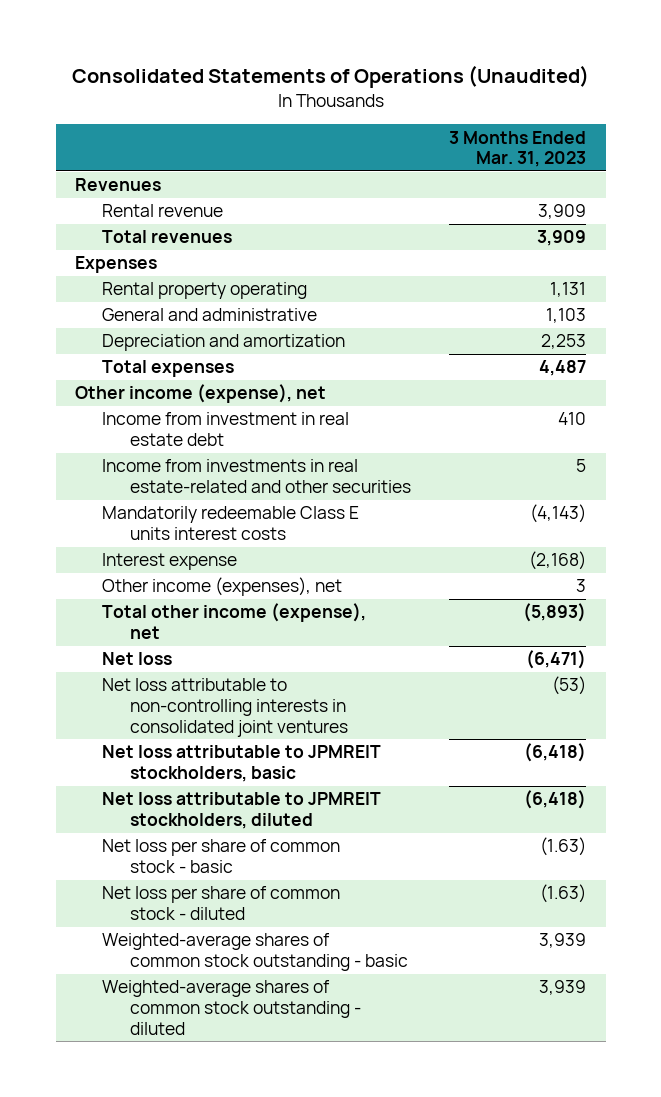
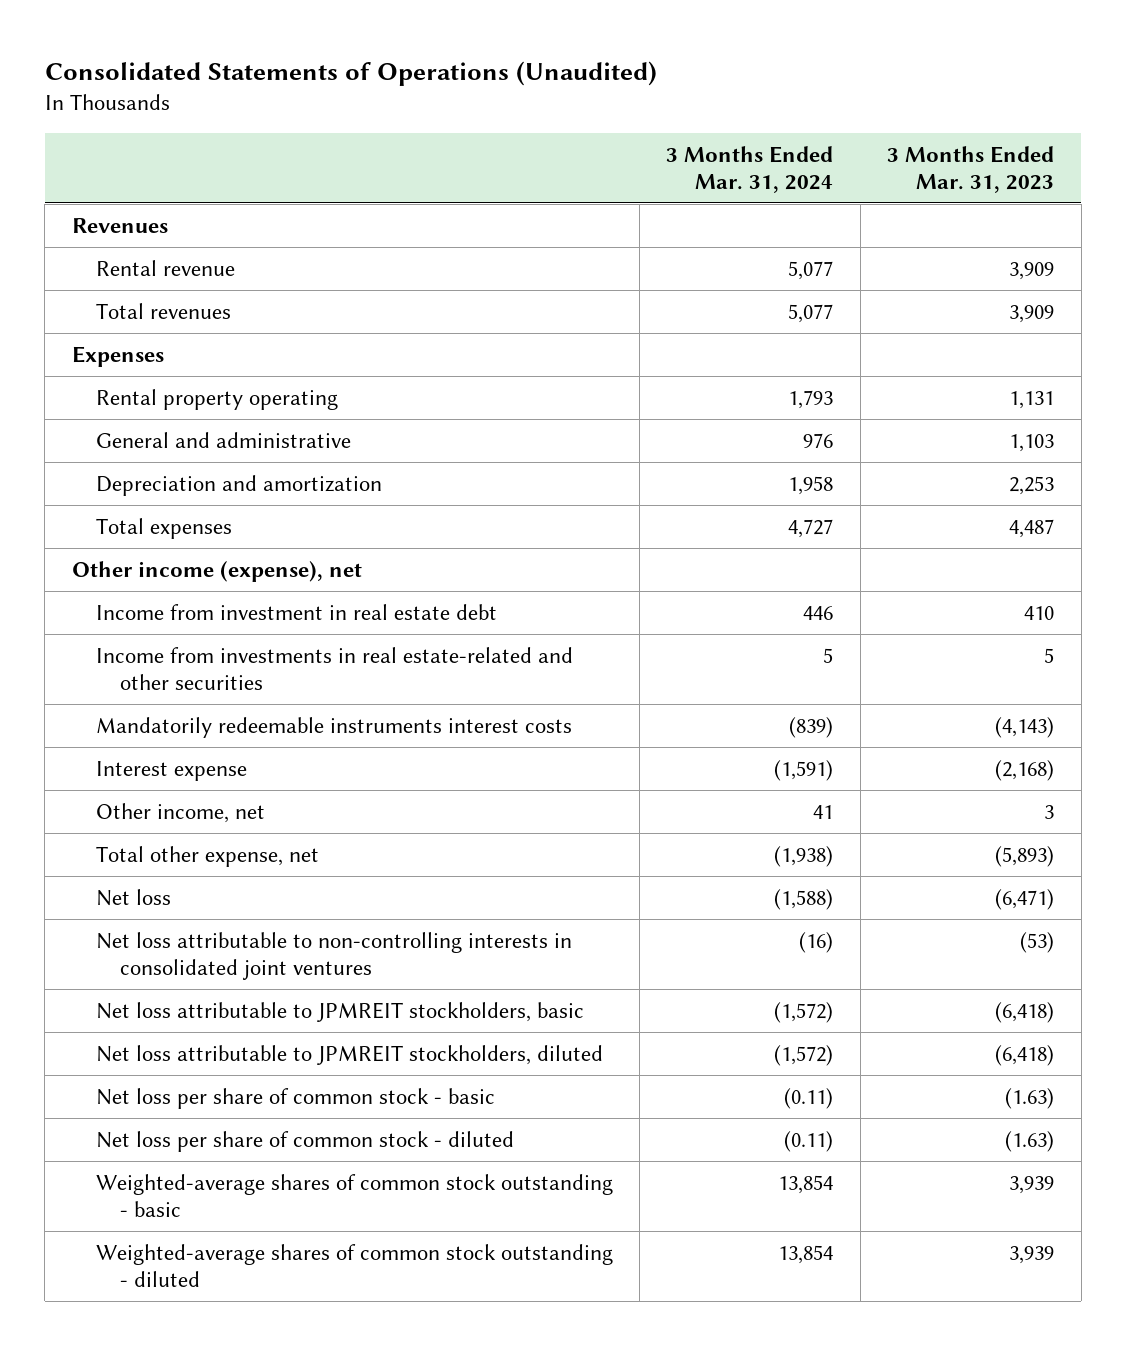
none -> [666,145,834,193] 3 Months Ended Mar. 31, 2024
[102,506,360,541] Mandatorily redeemable Class E units interest costs -> [95,716,572,738] Mandatorily redeemable instruments interest costs
[102,577,343,597] Other income (expenses), net -> [95,802,265,823] Other income, net
[102,603,367,640] Total other income (expense), net -> [95,845,319,867] Total other expense, net

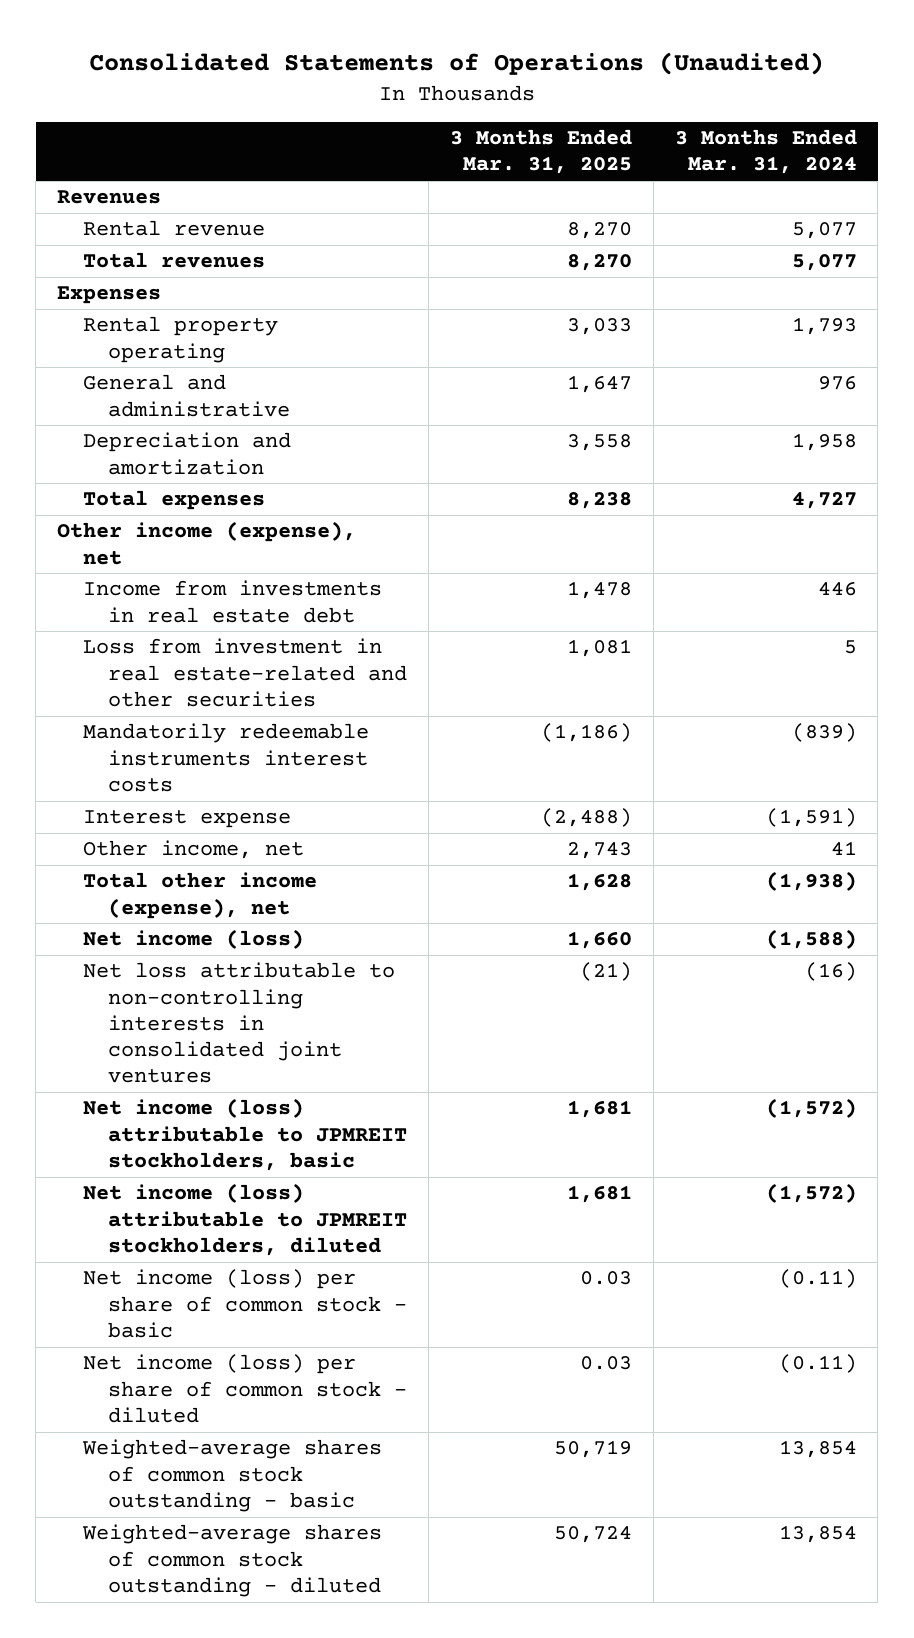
[887,145,1055,193] 3 Months Ended Mar. 31, 2023 -> none
none -> [450,129,633,175] 3 Months Ended Mar. 31, 2025
[95,603,497,620] Income from investment in real estate debt -> [82,580,382,623] Income from investments in real estate debt
[95,646,573,690] Income from investments in real estate-related and other securities -> [82,638,408,707] Loss from investment in real estate-related and other securities
[95,845,319,867] Total other expense, net -> [82,872,317,919] Total other income (expense), net
[95,888,171,906] Net loss -> [82,929,304,950] Net income (loss)
[95,1001,584,1022] Net loss attributable to JPMREIT stockholders, basic -> [82,1098,408,1171] Net income (loss) attributable to JPMREIT stockholders, basic
[95,1044,603,1065] Net loss attributable to JPMREIT stockholders, diluted -> [82,1183,408,1256] Net income (loss) attributable to JPMREIT stockholders, diluted
[95,1087,495,1109] Net loss per share of common stock - basic -> [82,1269,408,1338] Net income (loss) per share of common stock - basic
[95,1130,514,1152] Net loss per share of common stock - diluted -> [82,1354,408,1423] Net income (loss) per share of common stock - diluted

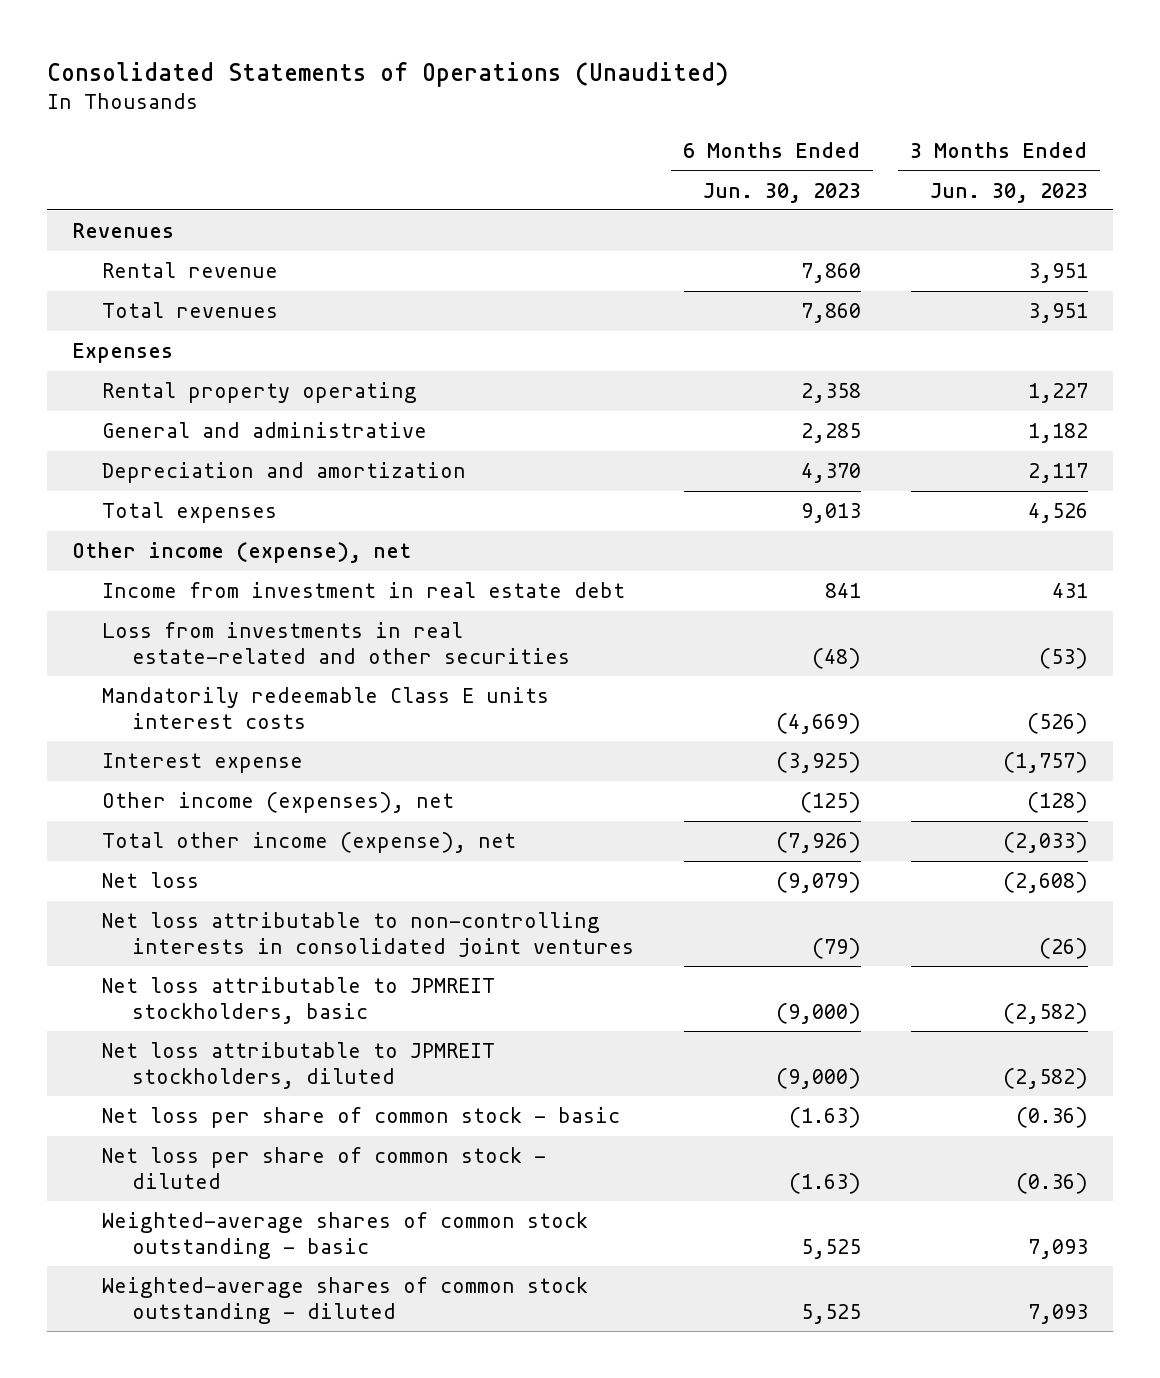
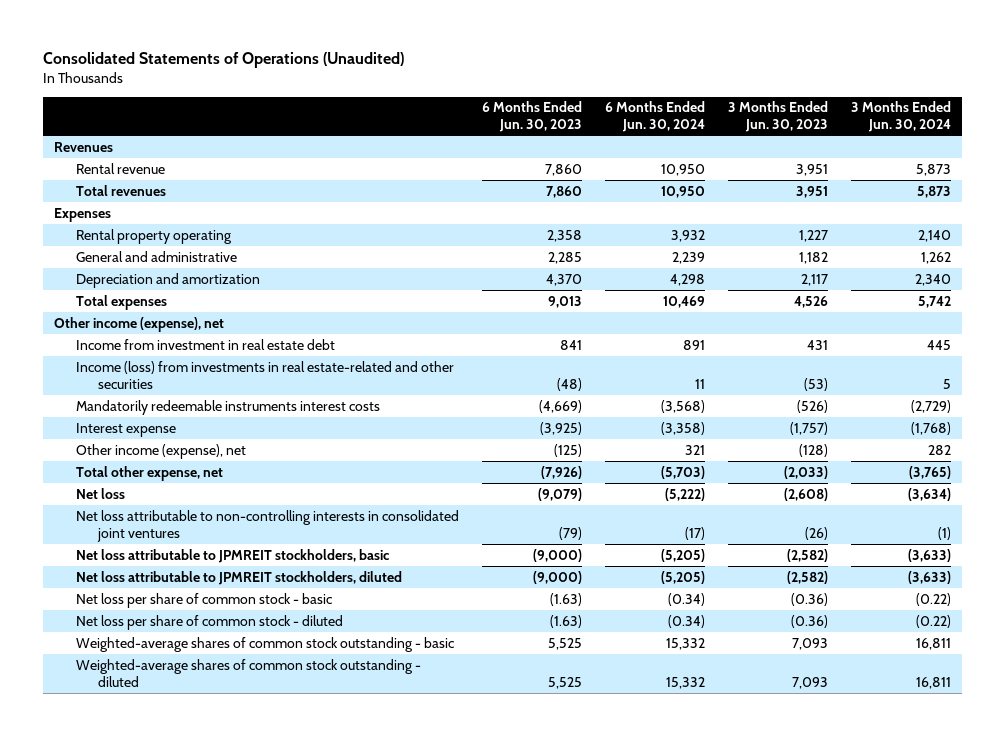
none -> [605,101,706,133] 6 Months Ended Jun. 30, 2024
none -> [850,101,951,133] 3 Months Ended Jun. 30, 2024
[102,622,570,664] Loss from investments in real estate-related and other securities -> [76,360,455,389] Income (loss) from investments in real estate-related and other securities
[102,687,550,729] Mandatorily redeemable Class E units interest costs -> [76,399,381,415] Mandatorily redeemable instruments interest costs
[102,792,455,814] Other income (expenses), net -> [76,443,247,459] Other income (expense), net
[102,832,517,854] Total other income (expense), net -> [76,465,224,481] Total other expense, net

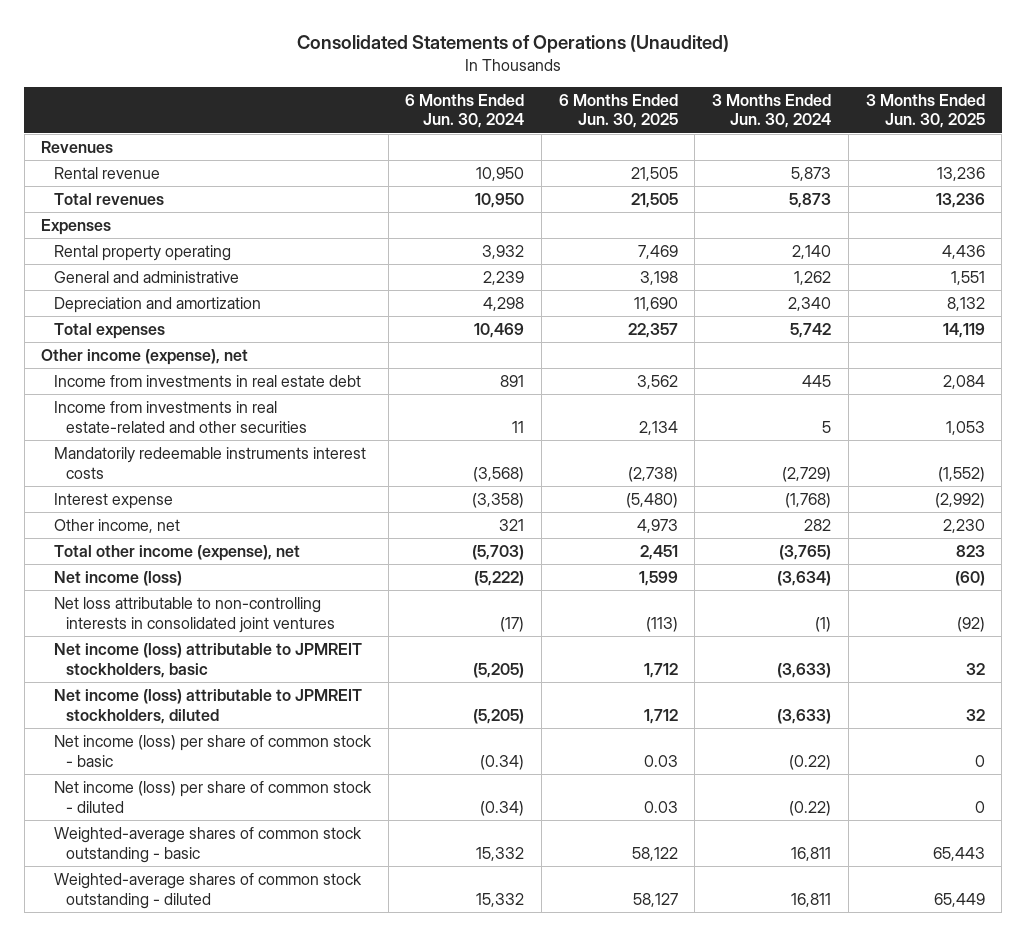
[482,101,583,133] 6 Months Ended Jun. 30, 2023 -> none
[727,101,828,133] 3 Months Ended Jun. 30, 2023 -> none
none -> [558,93,678,129] 6 Months Ended Jun. 30, 2025
none -> [865,93,985,129] 3 Months Ended Jun. 30, 2025
[76,338,336,350] Income from investment in real estate debt -> [53,375,361,388] Income from investments in real estate debt
[76,360,455,389] Income (loss) from investments in real estate-related and other securities -> [53,401,308,433] Income from investments in real estate-related and other securities
[76,443,247,459] Other income (expense), net -> [53,519,180,534] Other income, net
[76,465,224,481] Total other expense, net -> [53,545,300,562] Total other income (expense), net
[76,487,126,499] Net loss -> [53,571,182,587] Net income (loss)
[76,548,390,563] Net loss attributable to JPMREIT stockholders, basic -> [53,643,362,678] Net income (loss) attributable to JPMREIT stockholders, basic
[76,570,403,585] Net loss attributable to JPMREIT stockholders, diluted -> [53,689,362,724] Net income (loss) attributable to JPMREIT stockholders, diluted
[76,592,333,608] Net loss per share of common stock - basic -> [53,735,372,767] Net income (loss) per share of common stock - basic
[76,614,344,630] Net loss per share of common stock - diluted -> [53,781,372,813] Net income (loss) per share of common stock - diluted

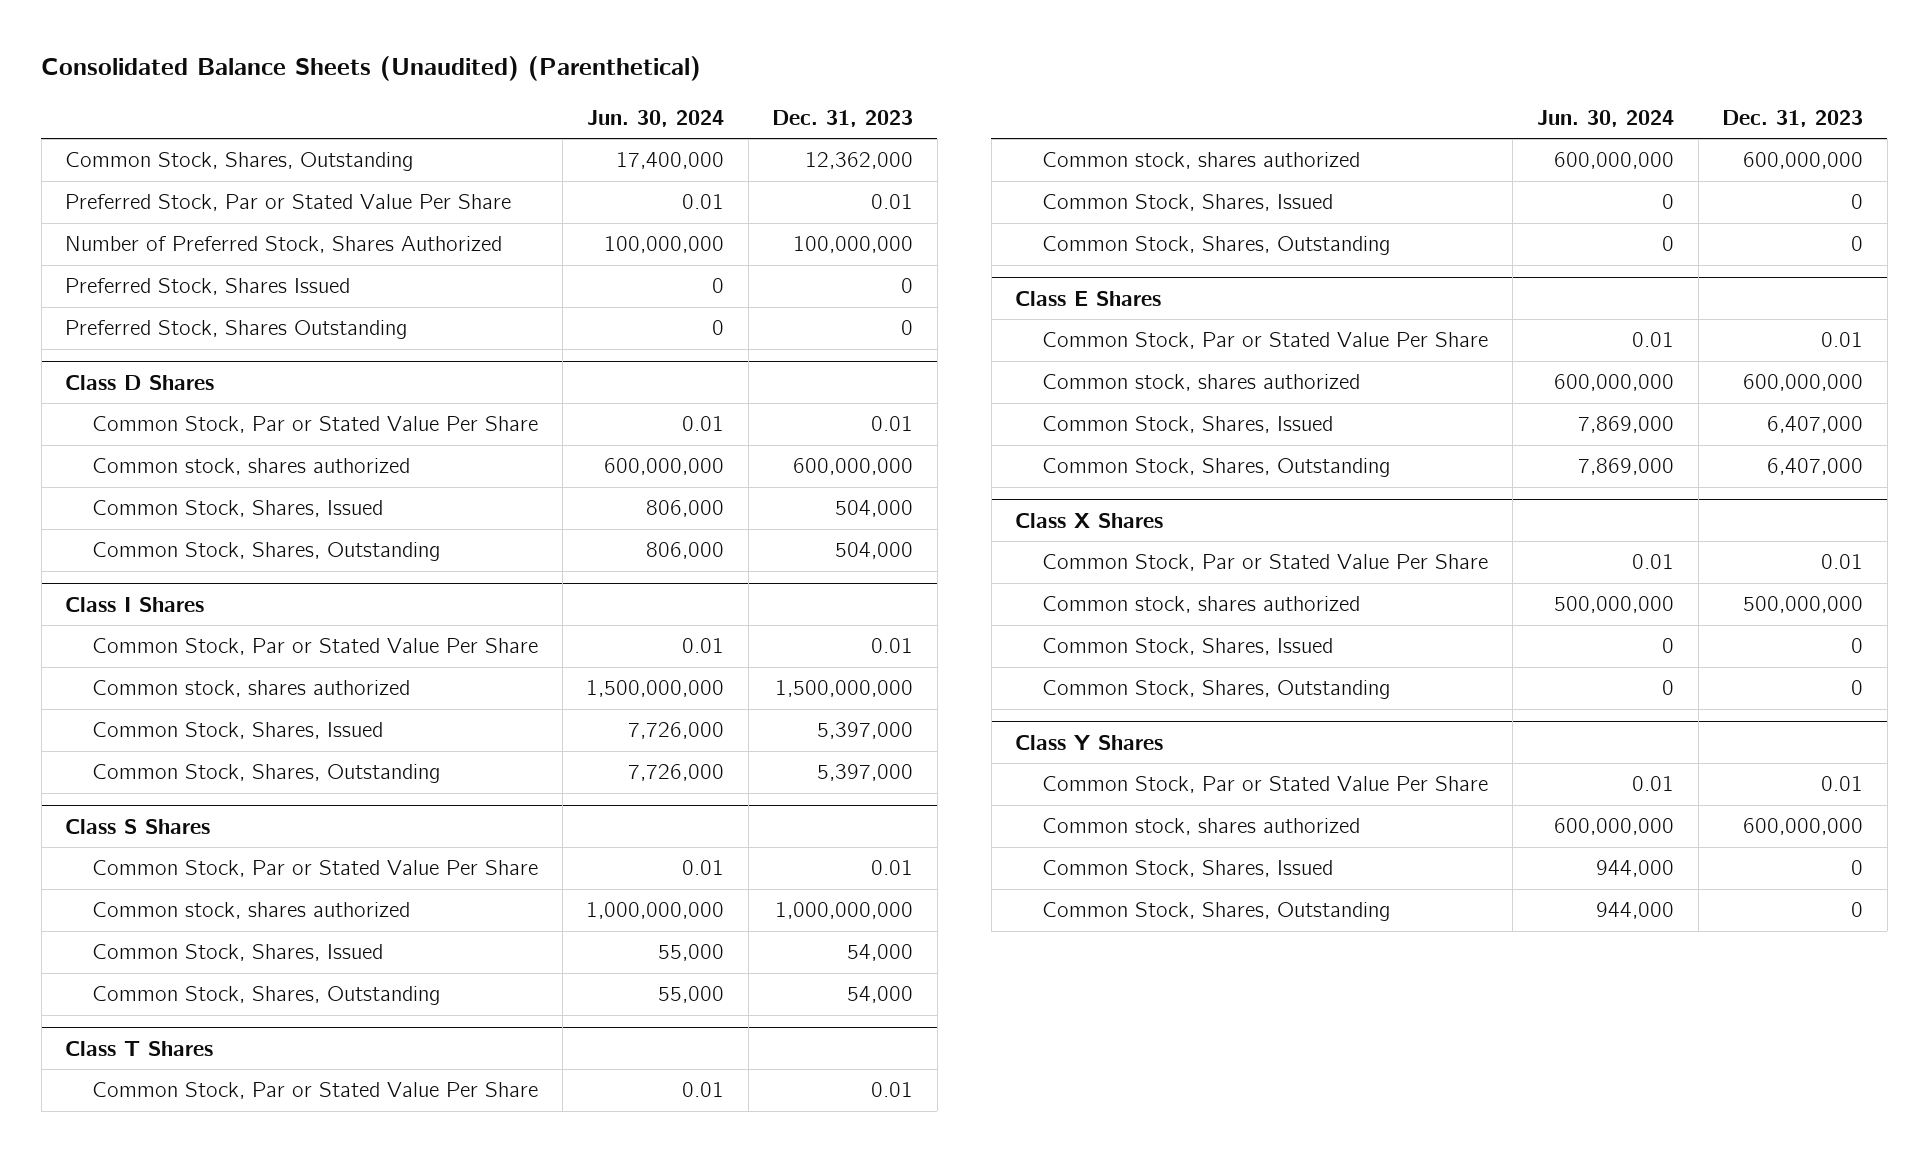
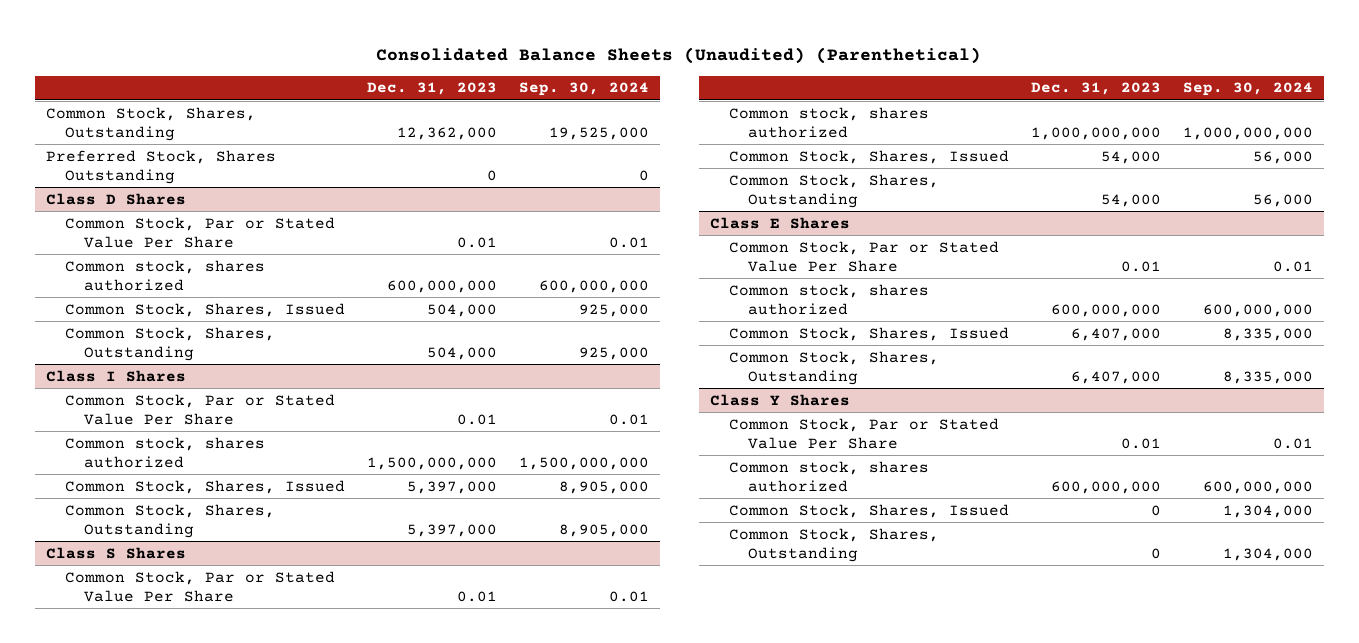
[587,109,725,127] Jun. 30, 2024 -> none
none -> [518,82,649,97] Sep. 30, 2024
[65,194,512,212] Preferred Stock, Par or Stated Value Per Share -> none
[65,236,503,254] Number of Preferred Stock, Shares Authorized -> none
[65,278,351,296] Preferred Stock, Shares Issued -> none
[65,1040,214,1056] Class T Shares -> none
[92,1082,539,1100] Common Stock, Par or Stated Value Per Share -> none
[1042,152,1361,170] Common stock, shares authorized -> none
[1042,194,1334,212] Common Stock, Shares, Issued -> none
[1042,236,1391,256] Common Stock, Shares, Outstanding -> none
[1015,512,1164,528] Class X Shares -> none
[1042,554,1489,572] Common Stock, Par or Stated Value Per Share -> none
[1042,596,1361,614] Common stock, shares authorized -> none
[1042,638,1334,656] Common Stock, Shares, Issued -> none
[1042,680,1391,700] Common Stock, Shares, Outstanding -> none

